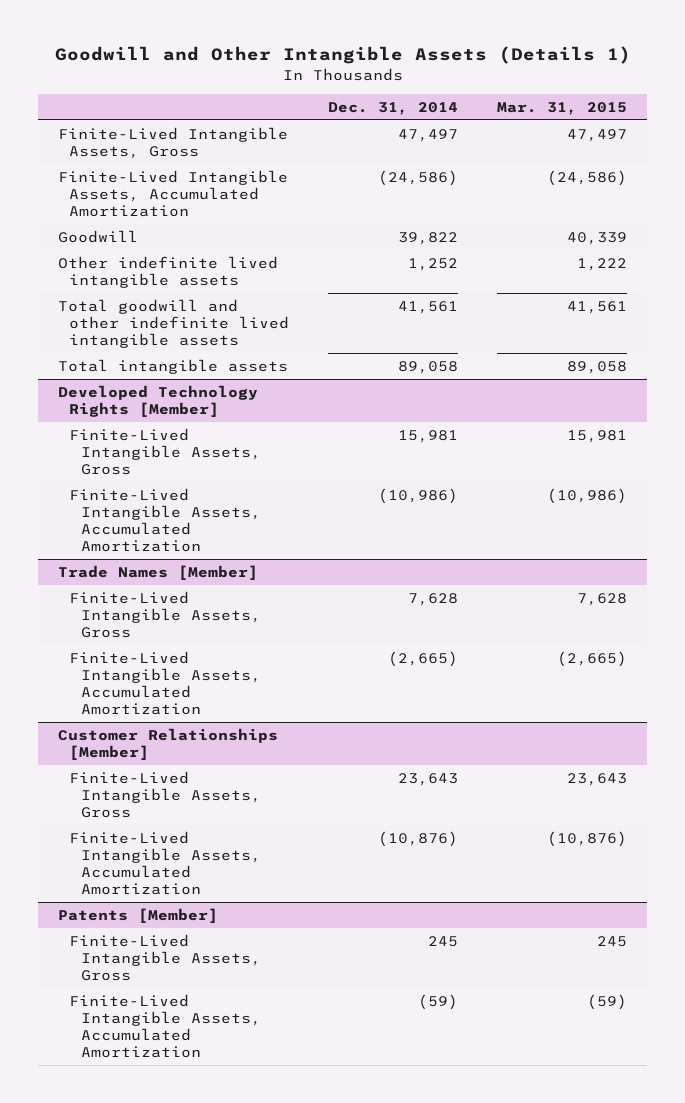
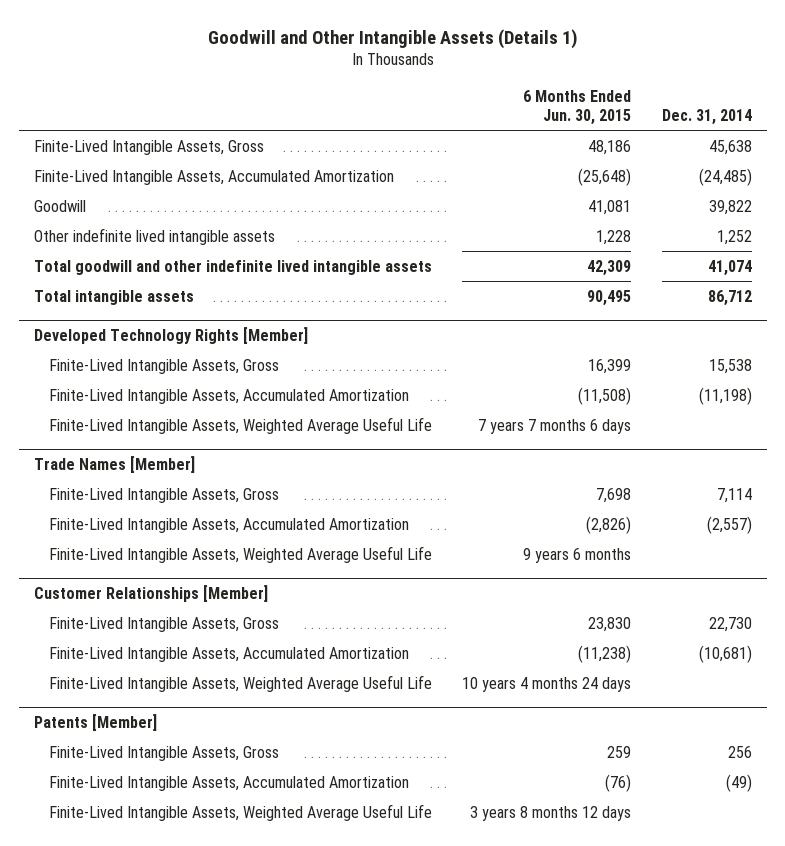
[497,101,628,115] Mar. 31, 2015 -> none
none -> [523,90,632,125] 6 Months Ended Jun. 30, 2015
[398,129,459,143] 47,497 -> [708,139,752,155] 45,638
[378,170,459,187] (24,586) -> [698,167,752,186] (24,485)
[398,301,459,315] 41,561 -> [707,259,752,276] 41,074
[398,361,459,375] 89,058 -> [707,289,752,306] 86,712
[398,430,459,444] 15,981 -> [708,358,752,374] 15,538
[378,488,459,505] (10,986) -> [698,386,752,405] (11,198)
none -> [49,416,433,434] Finite-Lived Intangible Assets, Weighted Average Useful Life
[408,593,459,607] 7,628 -> [716,487,752,503] 7,114
[388,651,459,668] (2,665) -> [706,515,752,534] (2,557)
none -> [49,545,433,563] Finite-Lived Intangible Assets, Weighted Average Useful Life
[398,773,459,787] 23,643 -> [708,616,752,632] 22,730
[378,831,459,848] (10,876) -> [698,644,752,663] (10,681)
none -> [49,674,433,692] Finite-Lived Intangible Assets, Weighted Average Useful Life
[428,936,459,948] 245 -> [727,745,752,758] 256
[418,994,459,1011] (59) -> [725,773,752,792] (49)
none -> [49,803,433,821] Finite-Lived Intangible Assets, Weighted Average Useful Life

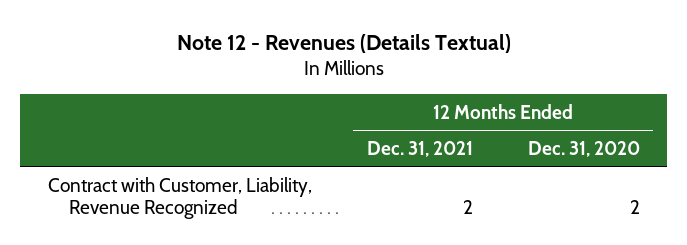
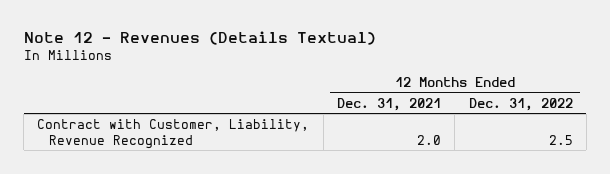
[527,140,640,157] Dec. 31, 2020 -> none
none -> [468,97,573,111] Dec. 31, 2022
[462,199,473,214] 2 -> [417,134,442,145] 2.0

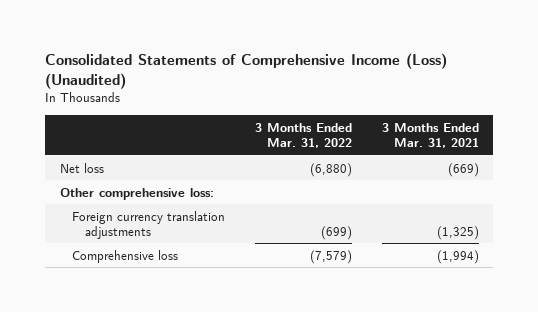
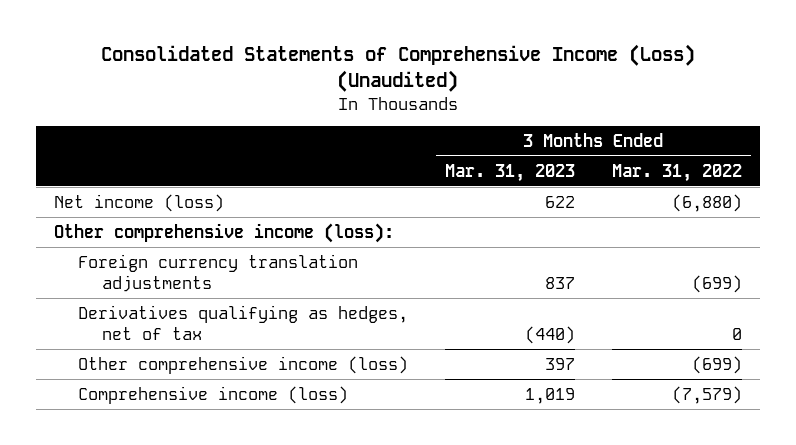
[381,122,479,148] 3 Months Ended Mar. 31, 2021 -> none
none -> [444,163,575,182] Mar. 31, 2023
[59,162,104,173] Net loss -> [53,193,224,212] Net income (loss)
[59,187,214,200] Other comprehensive loss: -> [53,222,394,243] Other comprehensive income (loss):
none -> [78,304,409,340] Derivatives qualifying as hedges, net of tax
none -> [78,355,409,374] Other comprehensive income (loss)
[72,249,179,263] Comprehensive loss -> [78,385,349,404] Comprehensive income (loss)

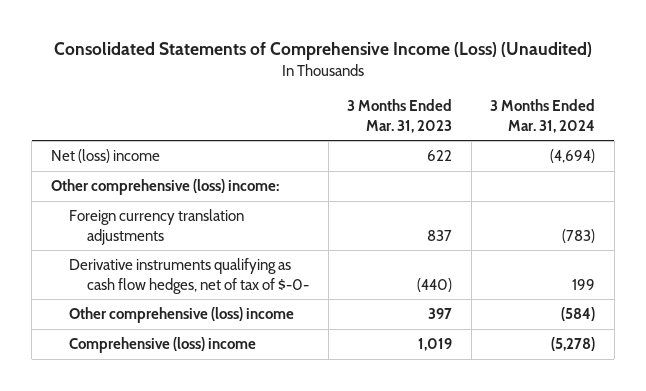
[611,163,742,182] Mar. 31, 2022 -> none
none -> [490,99,596,133] 3 Months Ended Mar. 31, 2024
[53,193,224,212] Net income (loss) -> [50,149,160,164] Net (loss) income
[53,222,394,243] Other comprehensive income (loss): -> [50,179,279,196] Other comprehensive (loss) income:
[78,304,409,340] Derivatives qualifying as hedges, net of tax -> [69,258,310,294] Derivative instruments qualifying as cash flow hedges, net of tax of $-0-
[78,355,409,374] Other comprehensive income (loss) -> [69,307,295,324] Other comprehensive (loss) income
[78,385,349,404] Comprehensive income (loss) -> [69,337,257,354] Comprehensive (loss) income

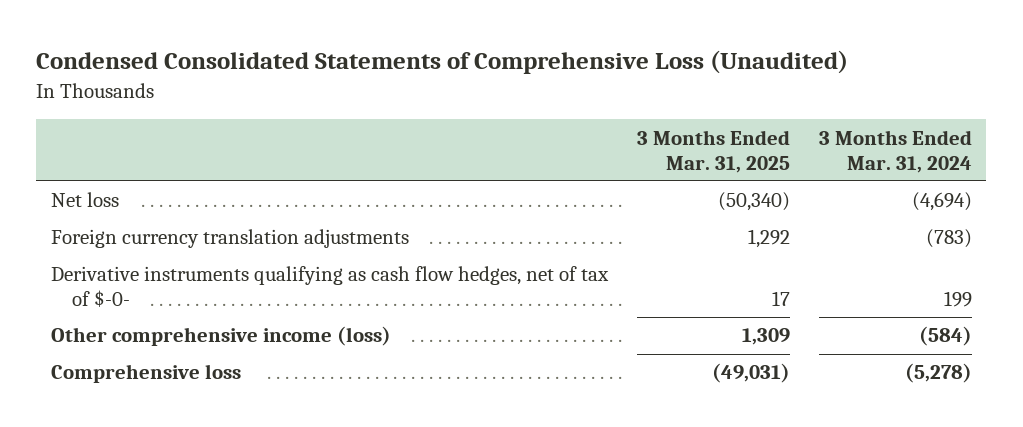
[54,42,593,61] Consolidated Statements of Comprehensive Income (Loss) (Unaudited) -> [36,50,849,75] Condensed Consolidated Statements of Comprehensive Loss (Unaudited)
[347,99,453,133] 3 Months Ended Mar. 31, 2023 -> none
none -> [636,129,790,173] 3 Months Ended Mar. 31, 2025
[50,179,279,196] Other comprehensive (loss) income: -> none
[50,149,160,164] Net (loss) income -> [50,192,119,208] Net loss
[69,307,295,324] Other comprehensive (loss) income -> [50,326,391,347] Other comprehensive income (loss)
[69,337,257,354] Comprehensive (loss) income -> [50,364,241,384] Comprehensive loss

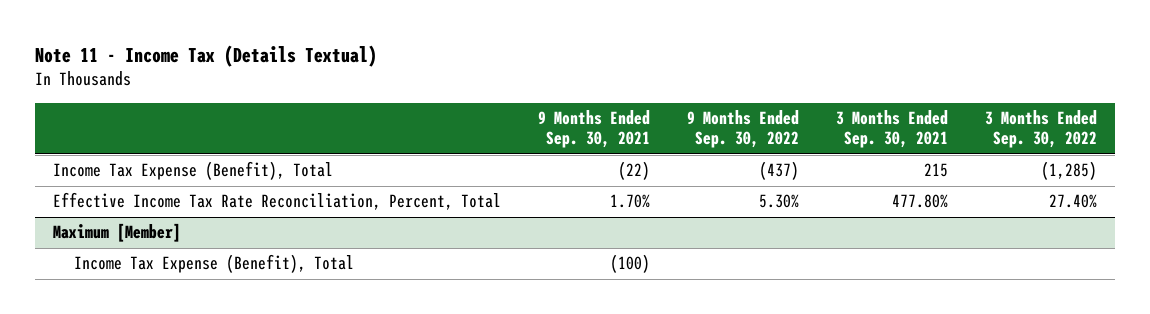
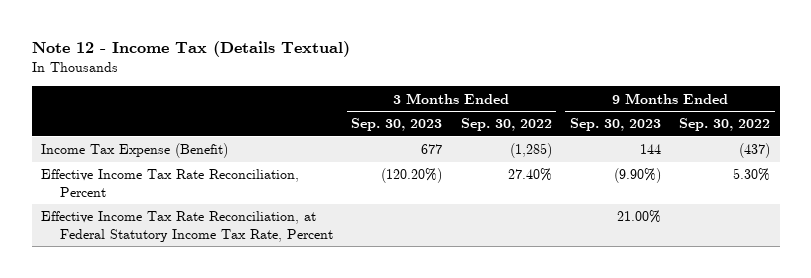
[34,44,377,67] Note 11 - Income Tax (Details Textual) -> [31,41,350,58] Note 12 - Income Tax (Details Textual)
[538,110,651,149] 9 Months Ended Sep. 30, 2021 -> none
[836,110,949,149] 3 Months Ended Sep. 30, 2021 -> none
none -> [351,118,443,132] Sep. 30, 2023
none -> [569,118,661,132] Sep. 30, 2023
[53,223,182,243] Maximum [Member] -> none
[74,254,355,274] Income Tax Expense (Benefit), Total -> none
[53,161,334,181] Income Tax Expense (Benefit), Total -> [40,143,228,159] Income Tax Expense (Benefit)
[53,192,502,211] Effective Income Tax Rate Reconciliation, Percent, Total -> [40,169,299,197] Effective Income Tax Rate Reconciliation, Percent
none -> [40,211,333,242] Effective Income Tax Rate Reconciliation, at Federal Statutory Income Tax Rate, Percent

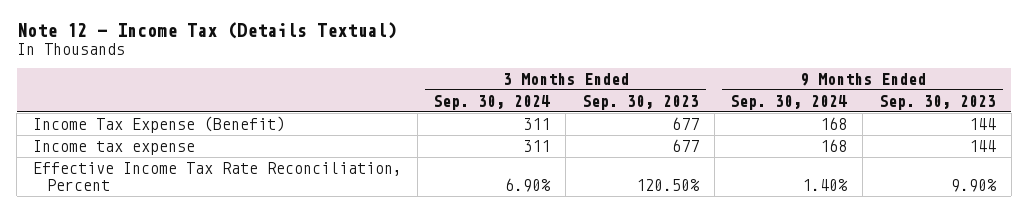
[460,118,552,132] Sep. 30, 2022 -> none
[679,118,771,132] Sep. 30, 2022 -> none
none -> [433,94,551,110] Sep. 30, 2024
none -> [730,94,848,110] Sep. 30, 2024
[40,211,333,242] Effective Income Tax Rate Reconciliation, at Federal Statutory Income Tax Rate, Percent -> none
none -> [32,139,195,155] Income tax expense
[381,168,443,184] (120.20%) -> [635,178,700,191] 120.50%
[613,168,661,184] (9.90%) -> [950,178,997,192] 9.90%

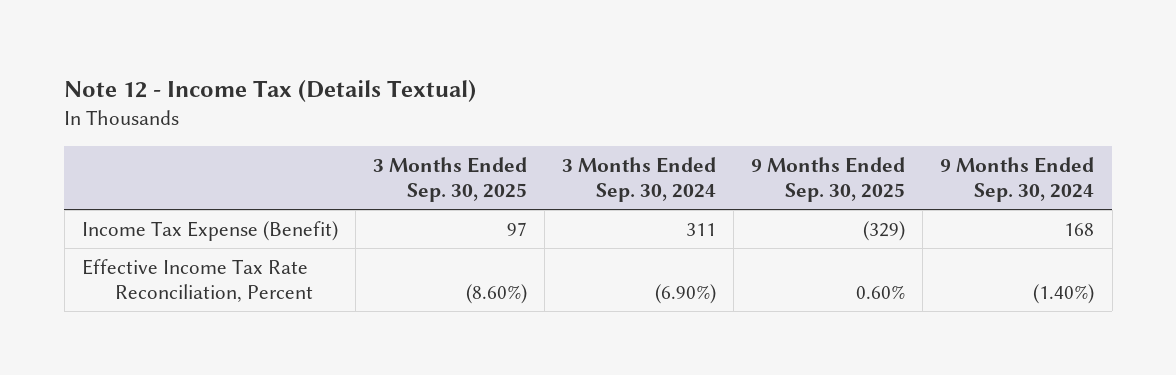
[581,94,699,110] Sep. 30, 2023 -> none
[878,94,996,110] Sep. 30, 2023 -> none
none -> [372,156,527,202] 3 Months Ended Sep. 30, 2025
none -> [751,156,906,202] 9 Months Ended Sep. 30, 2025
[32,139,195,155] Income tax expense -> none
[505,177,552,192] 6.90% -> [655,283,717,304] (6.90%)
[802,178,849,191] 1.40% -> [1033,283,1095,304] (1.40%)

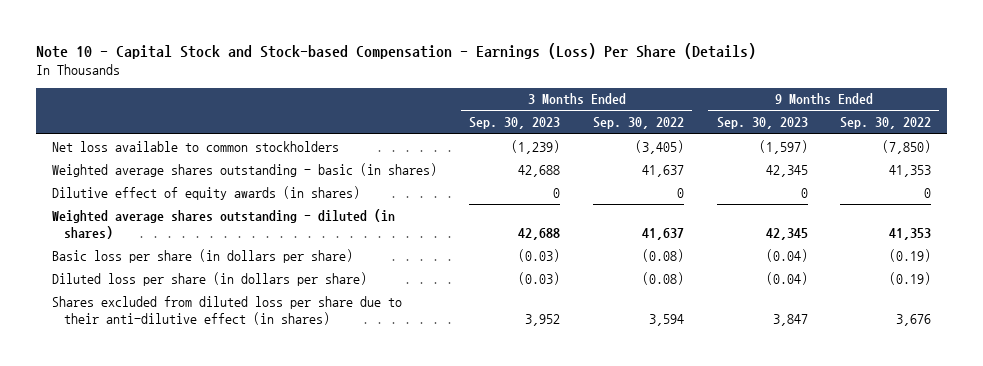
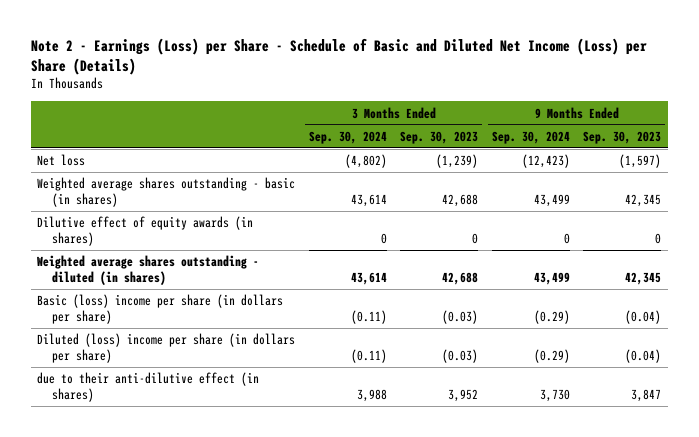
[35,43,756,60] Note 10 - Capital Stock and Stock-based Compensation - Earnings (Loss) Per Share (Details) -> [30,37,647,75] Note 2 - Earnings (Loss) per Share - Schedule of Basic and Diluted Net Income (Loss) per Share (Details)
[593,117,685,130] Sep. 30, 2022 -> none
[840,117,932,130] Sep. 30, 2022 -> none
none -> [308,130,387,144] Sep. 30, 2024
none -> [491,130,570,144] Sep. 30, 2024
[51,140,339,152] Net loss available to common stockholders -> [37,154,86,167] Net loss
[51,248,353,263] Basic loss per share (in dollars per share) -> [37,294,284,324] Basic (loss) income per share (in dollars per share)
[51,271,367,286] Diluted loss per share (in dollars per share) -> [37,333,296,363] Diluted (loss) income per share (in dollars per share)
[51,295,402,325] Shares excluded from diluted loss per share due to their anti-dilutive effect (in shares) -> [37,372,260,402] due to their anti-dilutive effect (in shares)

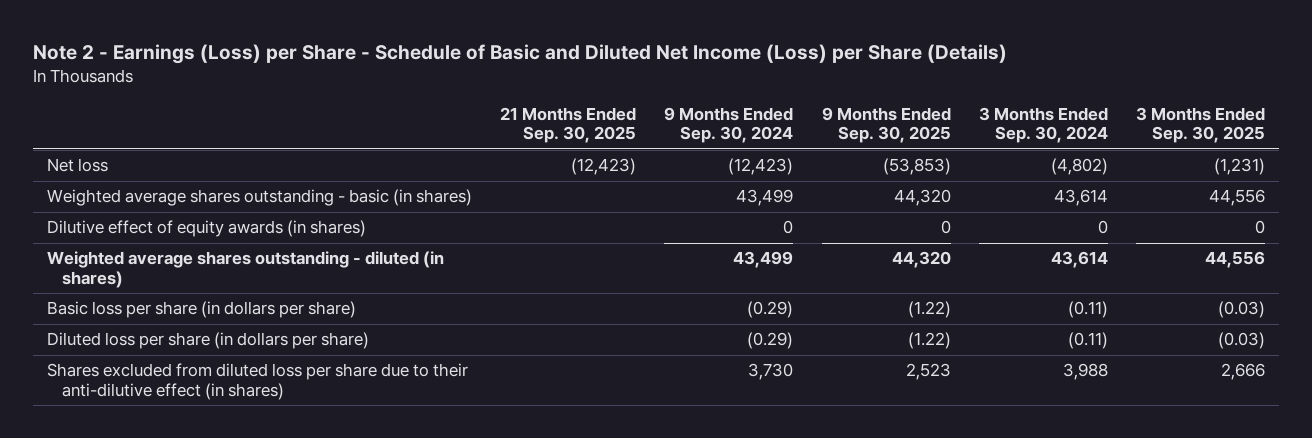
[400,130,479,144] Sep. 30, 2023 -> none
[583,130,662,144] Sep. 30, 2023 -> none
none -> [500,106,637,144] 21 Months Ended Sep. 30, 2025
none -> [821,106,951,144] 9 Months Ended Sep. 30, 2025
none -> [1136,106,1266,144] 3 Months Ended Sep. 30, 2025
[37,294,284,324] Basic (loss) income per share (in dollars per share) -> [46,301,356,319] Basic loss per share (in dollars per share)
[37,333,296,363] Diluted (loss) income per share (in dollars per share) -> [46,332,369,350] Diluted loss per share (in dollars per share)
[37,372,260,402] due to their anti-dilutive effect (in shares) -> [46,363,468,400] Shares excluded from diluted loss per share due to their anti-dilutive effect (in shares)

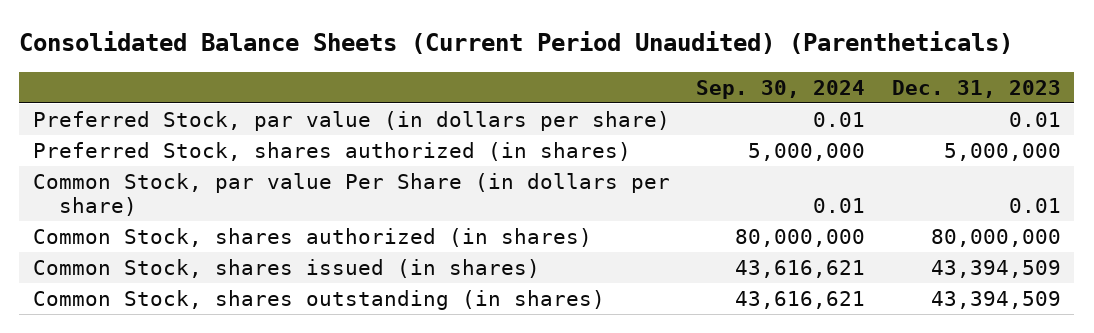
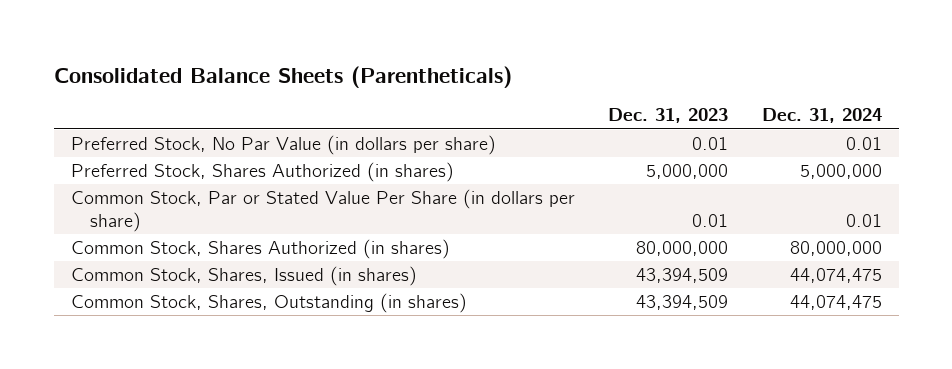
[19,31,1014,55] Consolidated Balance Sheets (Current Period Unaudited) (Parentheticals) -> [53,65,512,88] Consolidated Balance Sheets (Parentheticals)
[696,79,866,99] Sep. 30, 2024 -> none
none -> [761,108,882,124] Dec. 31, 2024
[32,110,670,131] Preferred Stock, par value (in dollars per share) -> [70,135,496,156] Preferred Stock, No Par Value (in dollars per share)
[32,141,631,161] Preferred Stock, shares authorized (in shares) -> [70,162,454,183] Preferred Stock, Shares Authorized (in shares)
[32,172,670,216] Common Stock, par value Per Share (in dollars per share) -> [70,189,575,232] Common Stock, Par or Stated Value Per Share (in dollars per share)
[32,227,592,247] Common Stock, shares authorized (in shares) -> [70,239,450,260] Common Stock, Shares Authorized (in shares)
[32,258,540,278] Common Stock, shares issued (in shares) -> [70,266,417,287] Common Stock, Shares, Issued (in shares)
[32,289,605,310] Common Stock, shares outstanding (in shares) -> [70,293,467,314] Common Stock, Shares, Outstanding (in shares)

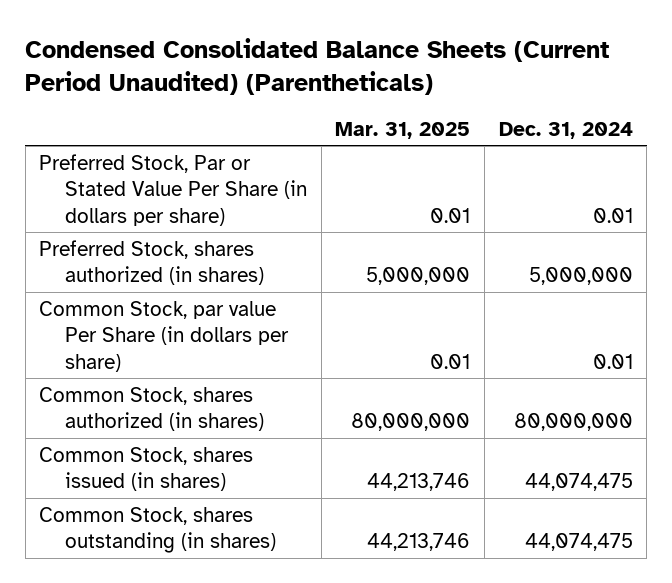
[53,65,512,88] Consolidated Balance Sheets (Parentheticals) -> [25,38,610,96] Condensed Consolidated Balance Sheets (Current Period Unaudited) (Parentheticals)
[608,108,729,124] Dec. 31, 2023 -> none
none -> [335,122,471,140] Mar. 31, 2025
[70,135,496,156] Preferred Stock, No Par Value (in dollars per share) -> [39,153,308,227] Preferred Stock, Par or Stated Value Per Share (in dollars per share)
[70,162,454,183] Preferred Stock, Shares Authorized (in shares) -> [39,239,265,286] Preferred Stock, shares authorized (in shares)
[70,189,575,232] Common Stock, Par or Stated Value Per Share (in dollars per share) -> [39,300,290,373] Common Stock, par value Per Share (in dollars per share)
[70,239,450,260] Common Stock, Shares Authorized (in shares) -> [39,386,265,432] Common Stock, shares authorized (in shares)
[70,266,417,287] Common Stock, Shares, Issued (in shares) -> [39,446,254,492] Common Stock, shares issued (in shares)
[70,293,467,314] Common Stock, Shares, Outstanding (in shares) -> [39,506,277,554] Common Stock, shares outstanding (in shares)

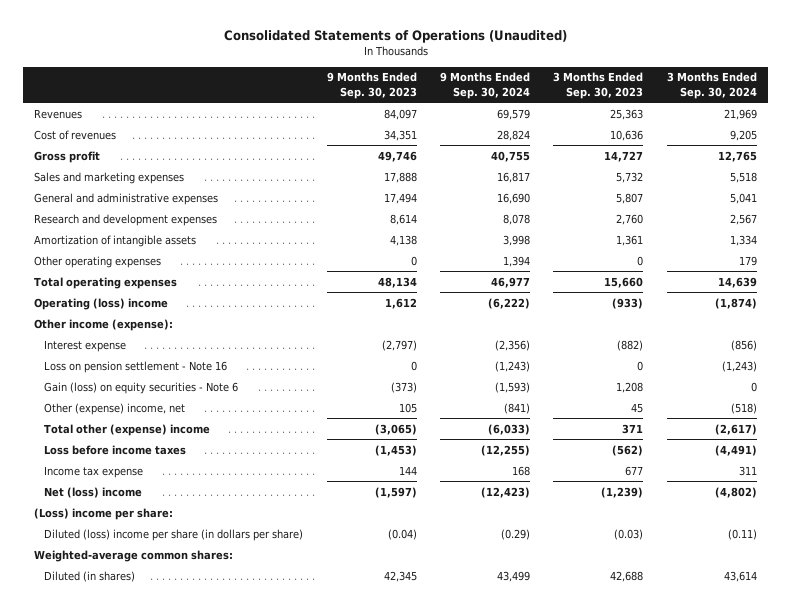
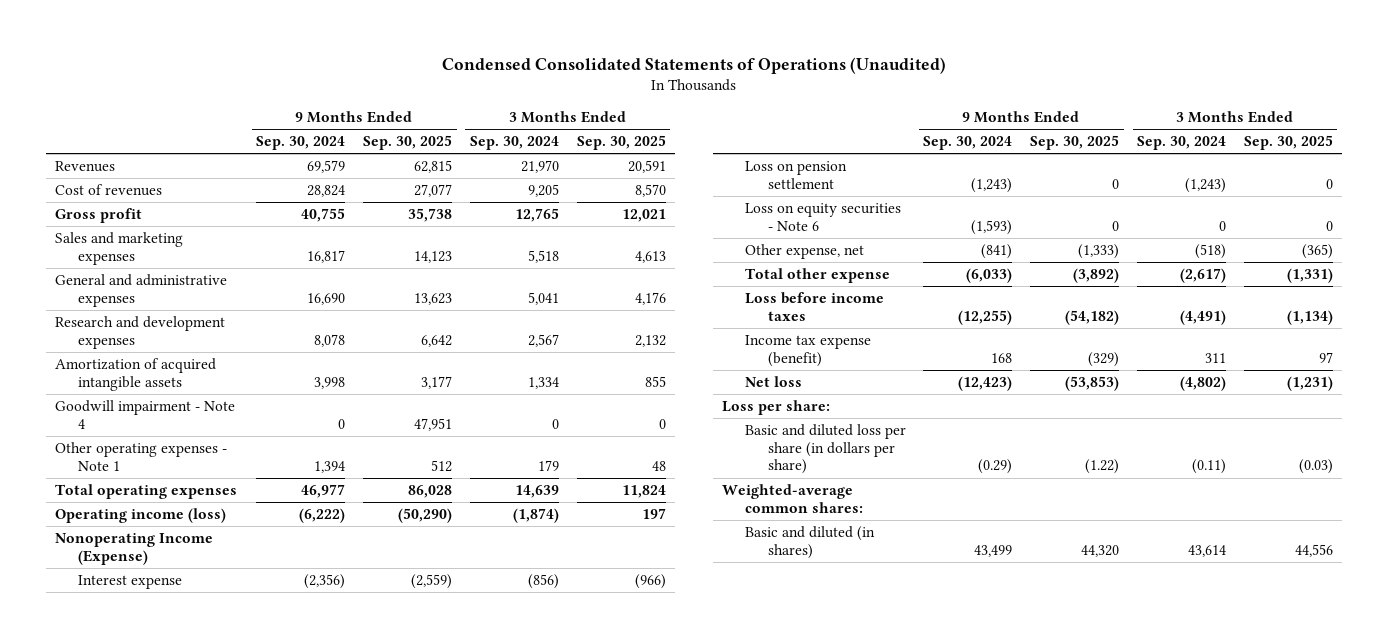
[223,30,567,44] Consolidated Statements of Operations (Unaudited) -> [441,56,946,74] Condensed Consolidated Statements of Operations (Unaudited)
[326,72,417,99] 9 Months Ended Sep. 30, 2023 -> none
[553,72,644,99] 3 Months Ended Sep. 30, 2023 -> none
none -> [363,135,453,151] Sep. 30, 2025
none -> [576,135,666,151] Sep. 30, 2025
[723,108,757,120] 21,969 -> [520,159,559,173] 21,970
[34,234,197,247] Amortization of intangible assets -> [54,357,216,391] Amortization of acquired intangible assets
none -> [54,399,235,429] Goodwill impairment - Note 4
[34,255,162,268] Other operating expenses -> [54,441,227,471] Other operating expenses - Note 1
[34,297,169,310] Operating (loss) income -> [54,507,226,523] Operating income (loss)
[34,318,174,331] Other income (expense): -> [54,532,213,565] Nonoperating Income (Expense)
[44,360,228,373] Loss on pension settlement - Note 16 -> [744,160,847,189] Loss on pension settlement
[44,381,239,394] Gain (loss) on equity securities - Note 6 -> [744,202,901,231] Loss on equity securities - Note 6
[44,402,186,415] Other (expense) income, net -> [744,243,864,259] Other expense, net
[44,423,211,436] Total other (expense) income -> [744,267,890,283] Total other expense
[44,465,144,478] Income tax expense -> [744,334,871,367] Income tax expense (benefit)
[44,486,143,498] Net (loss) income -> [744,375,802,387] Net loss
[34,507,174,520] (Loss) income per share: -> [721,399,830,415] Loss per share:
[44,528,304,541] Diluted (loss) income per share (in dollars per share) -> [744,423,906,475] Basic and diluted loss per share (in dollars per share)
[44,570,136,582] Diluted (in shares) -> [744,525,875,559] Basic and diluted (in shares)

